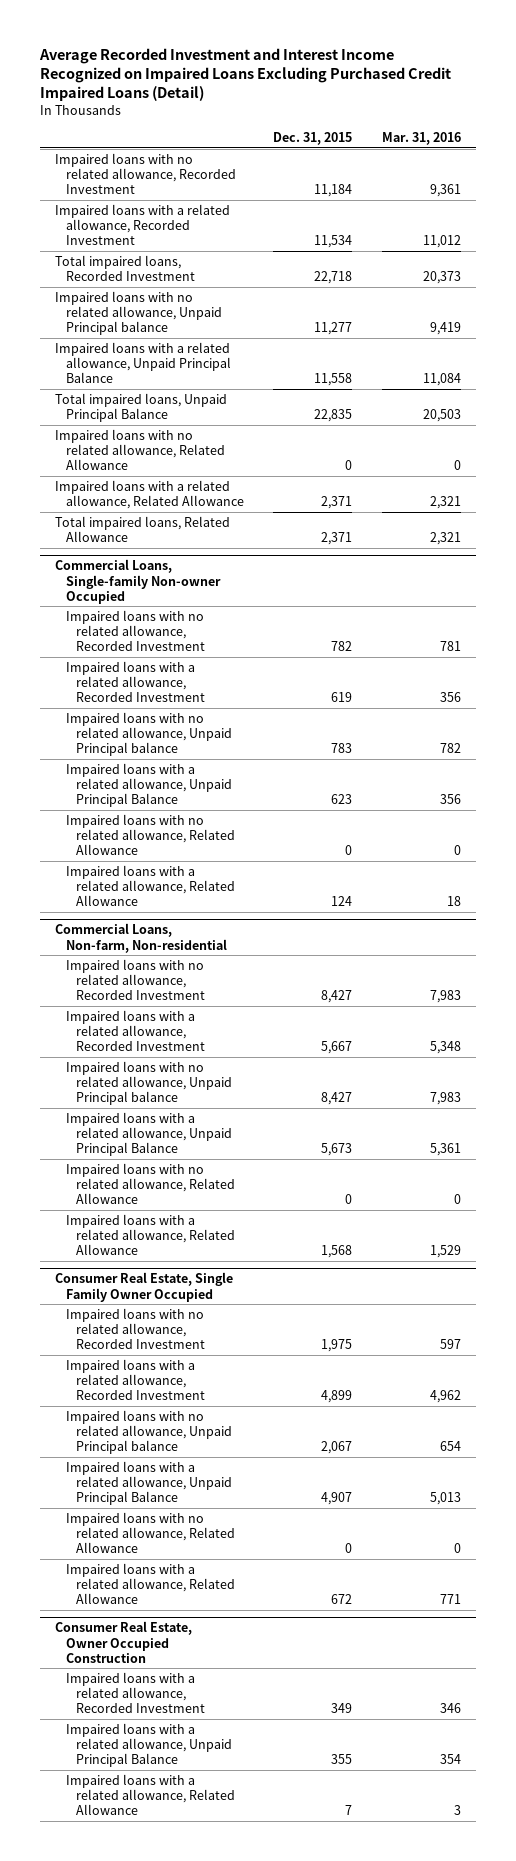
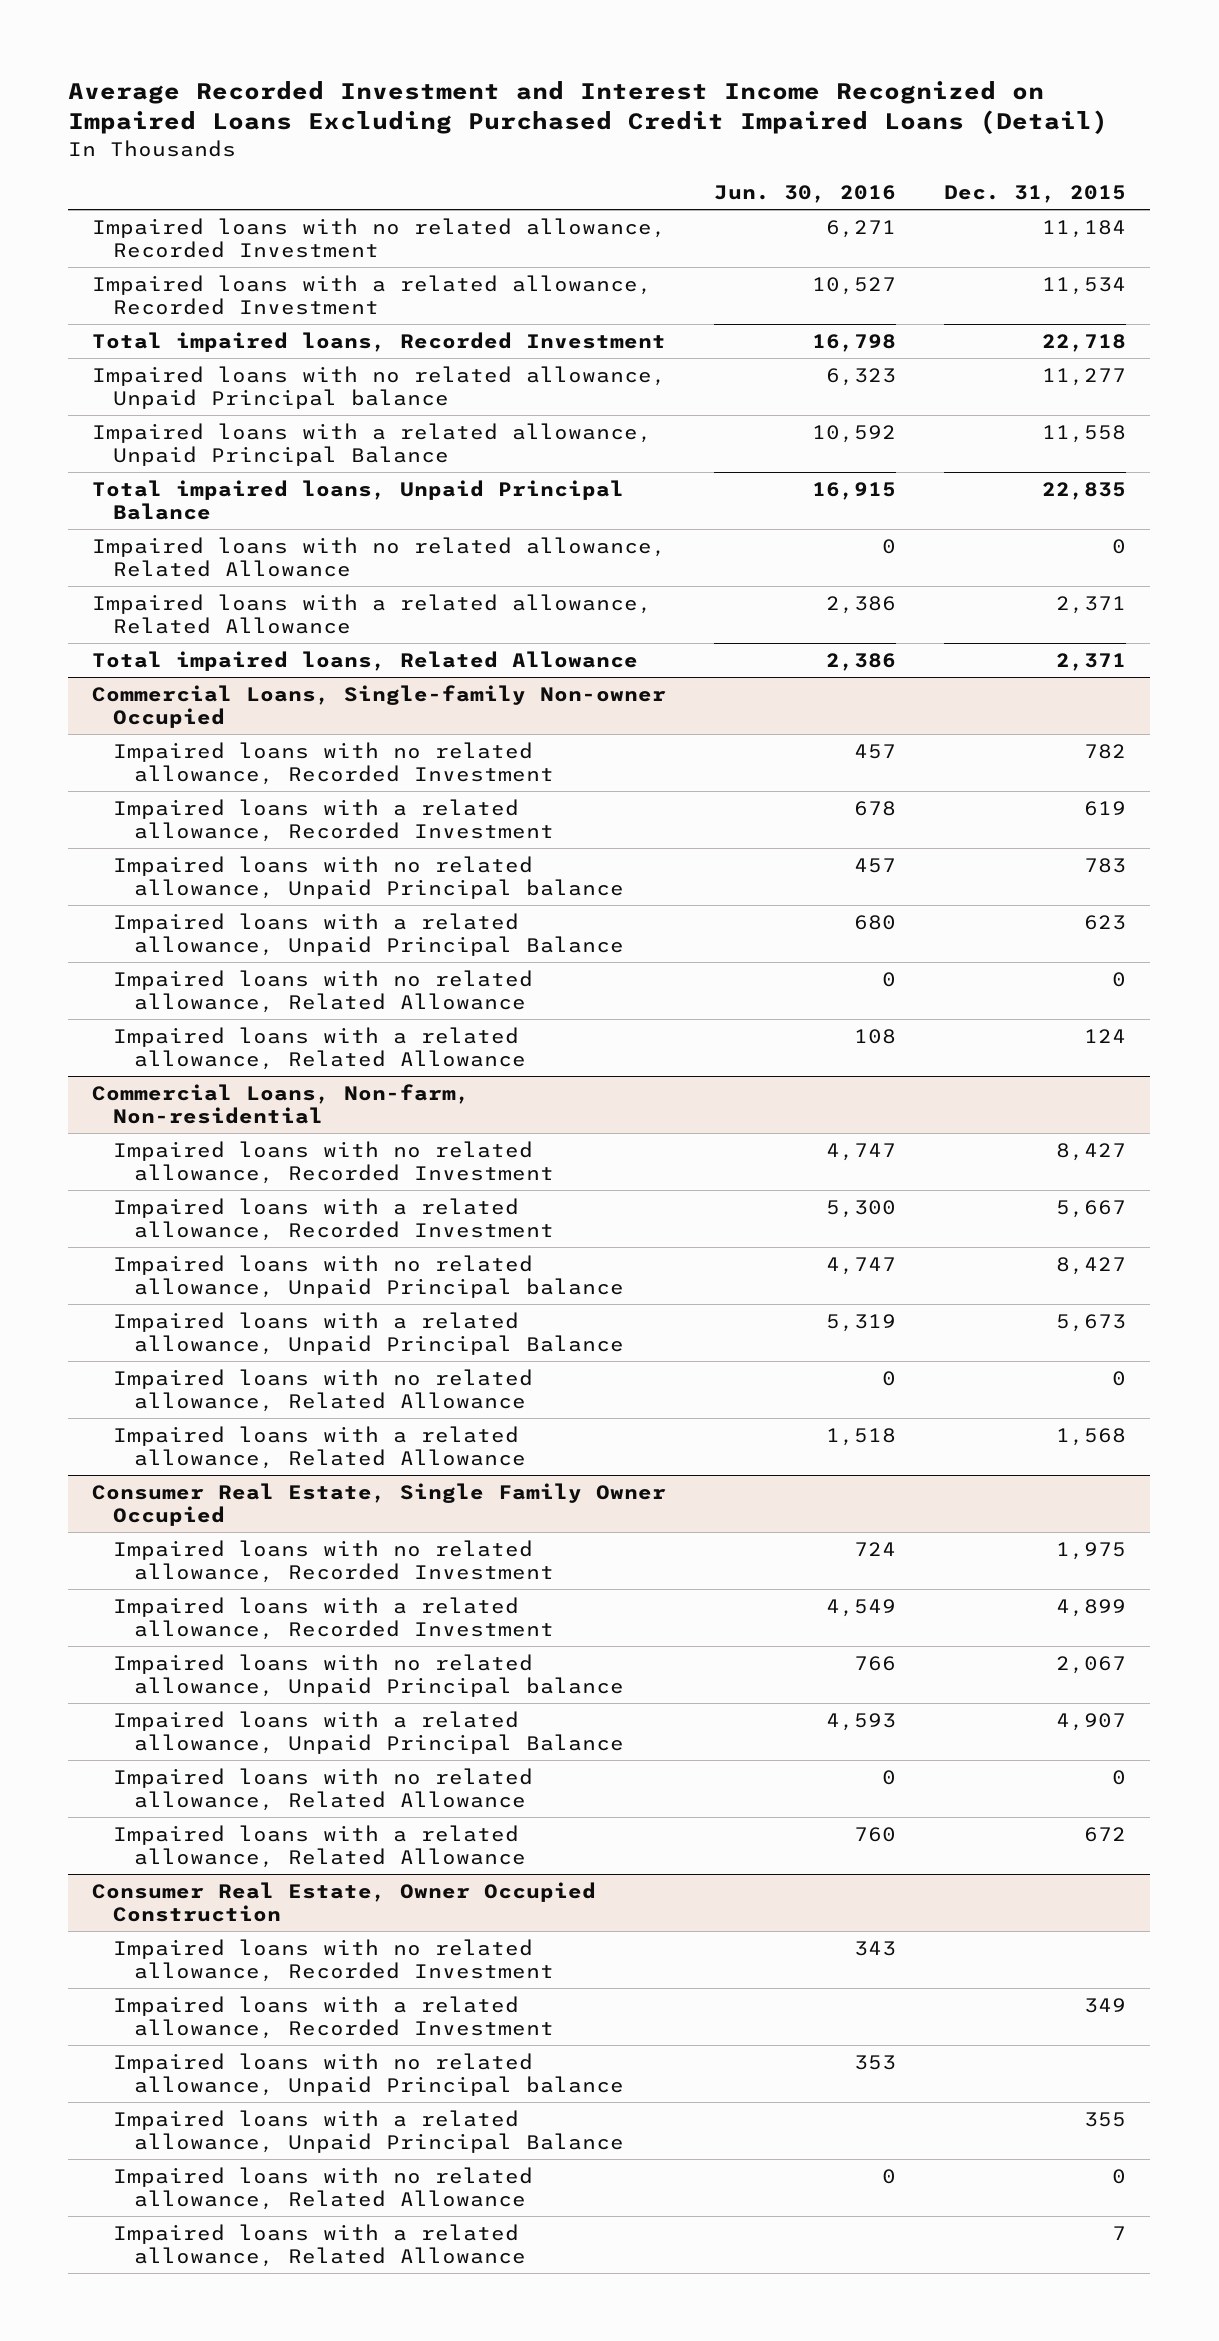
[381,132,461,146] Mar. 31, 2016 -> none
none -> [714,185,897,204] Jun. 30, 2016
none -> [113,1938,555,1982] Impaired loans with no related allowance, Recorded Investment
none -> [113,2052,625,2096] Impaired loans with no related allowance, Unpaid Principal balance
none -> [113,2166,534,2210] Impaired loans with no related allowance, Related Allowance

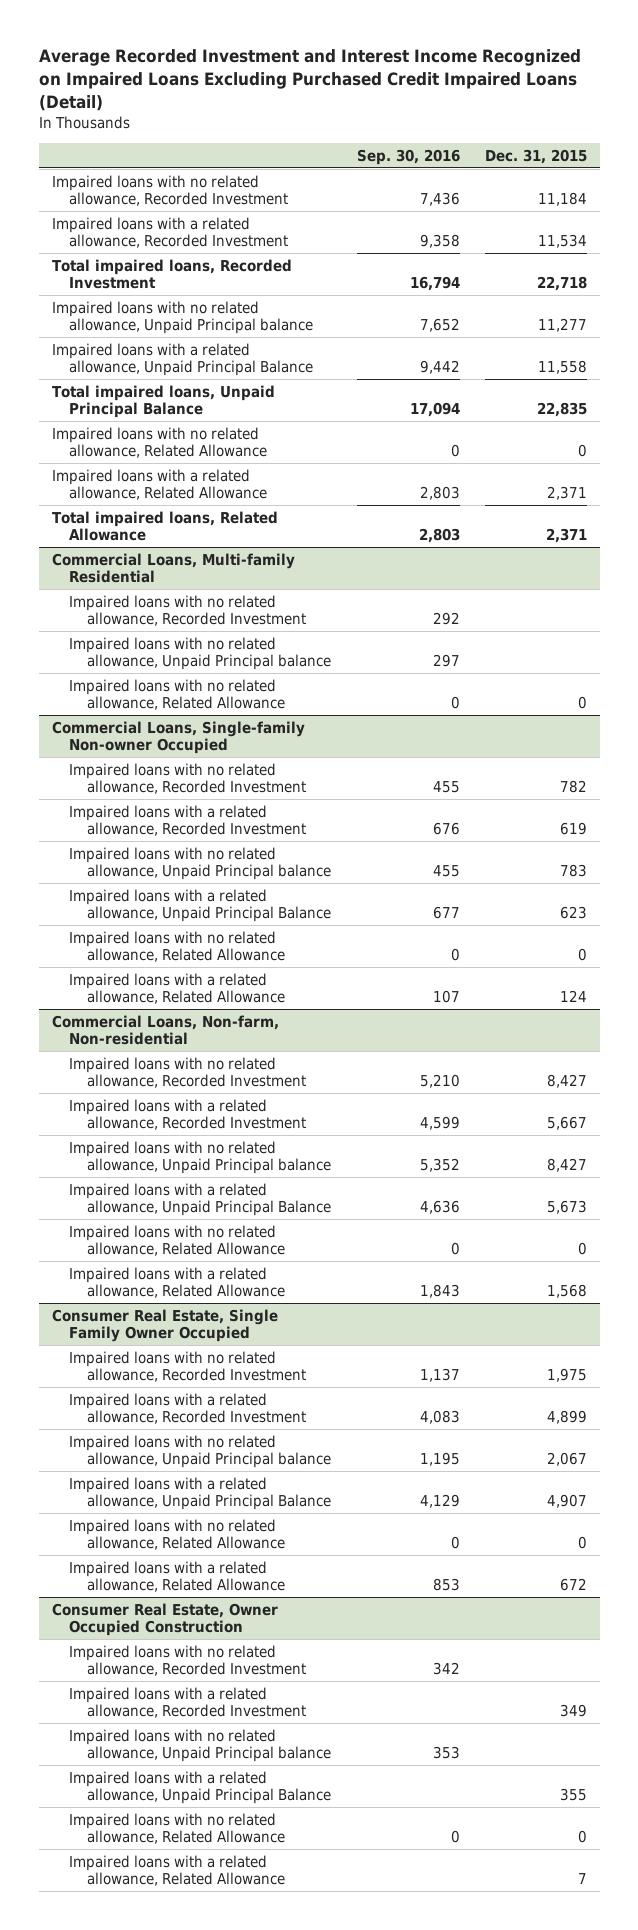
[714,185,897,204] Jun. 30, 2016 -> none
none -> [356,148,460,165] Sep. 30, 2016
none -> [51,552,295,584] Commercial Loans, Multi-family Residential
none -> [69,594,307,627] Impaired loans with no related allowance, Recorded Investment
none -> [69,636,332,671] Impaired loans with no related allowance, Unpaid Principal balance
none -> [69,678,286,711] Impaired loans with no related allowance, Related Allowance

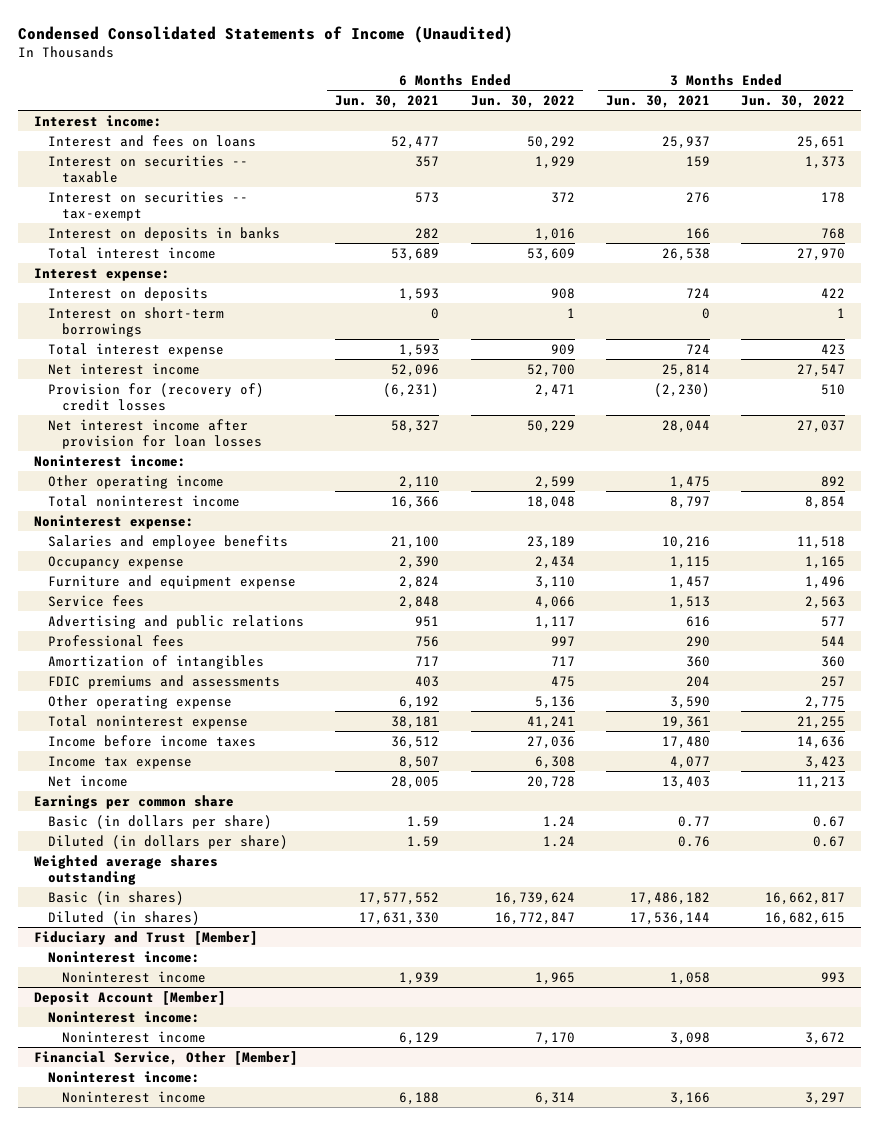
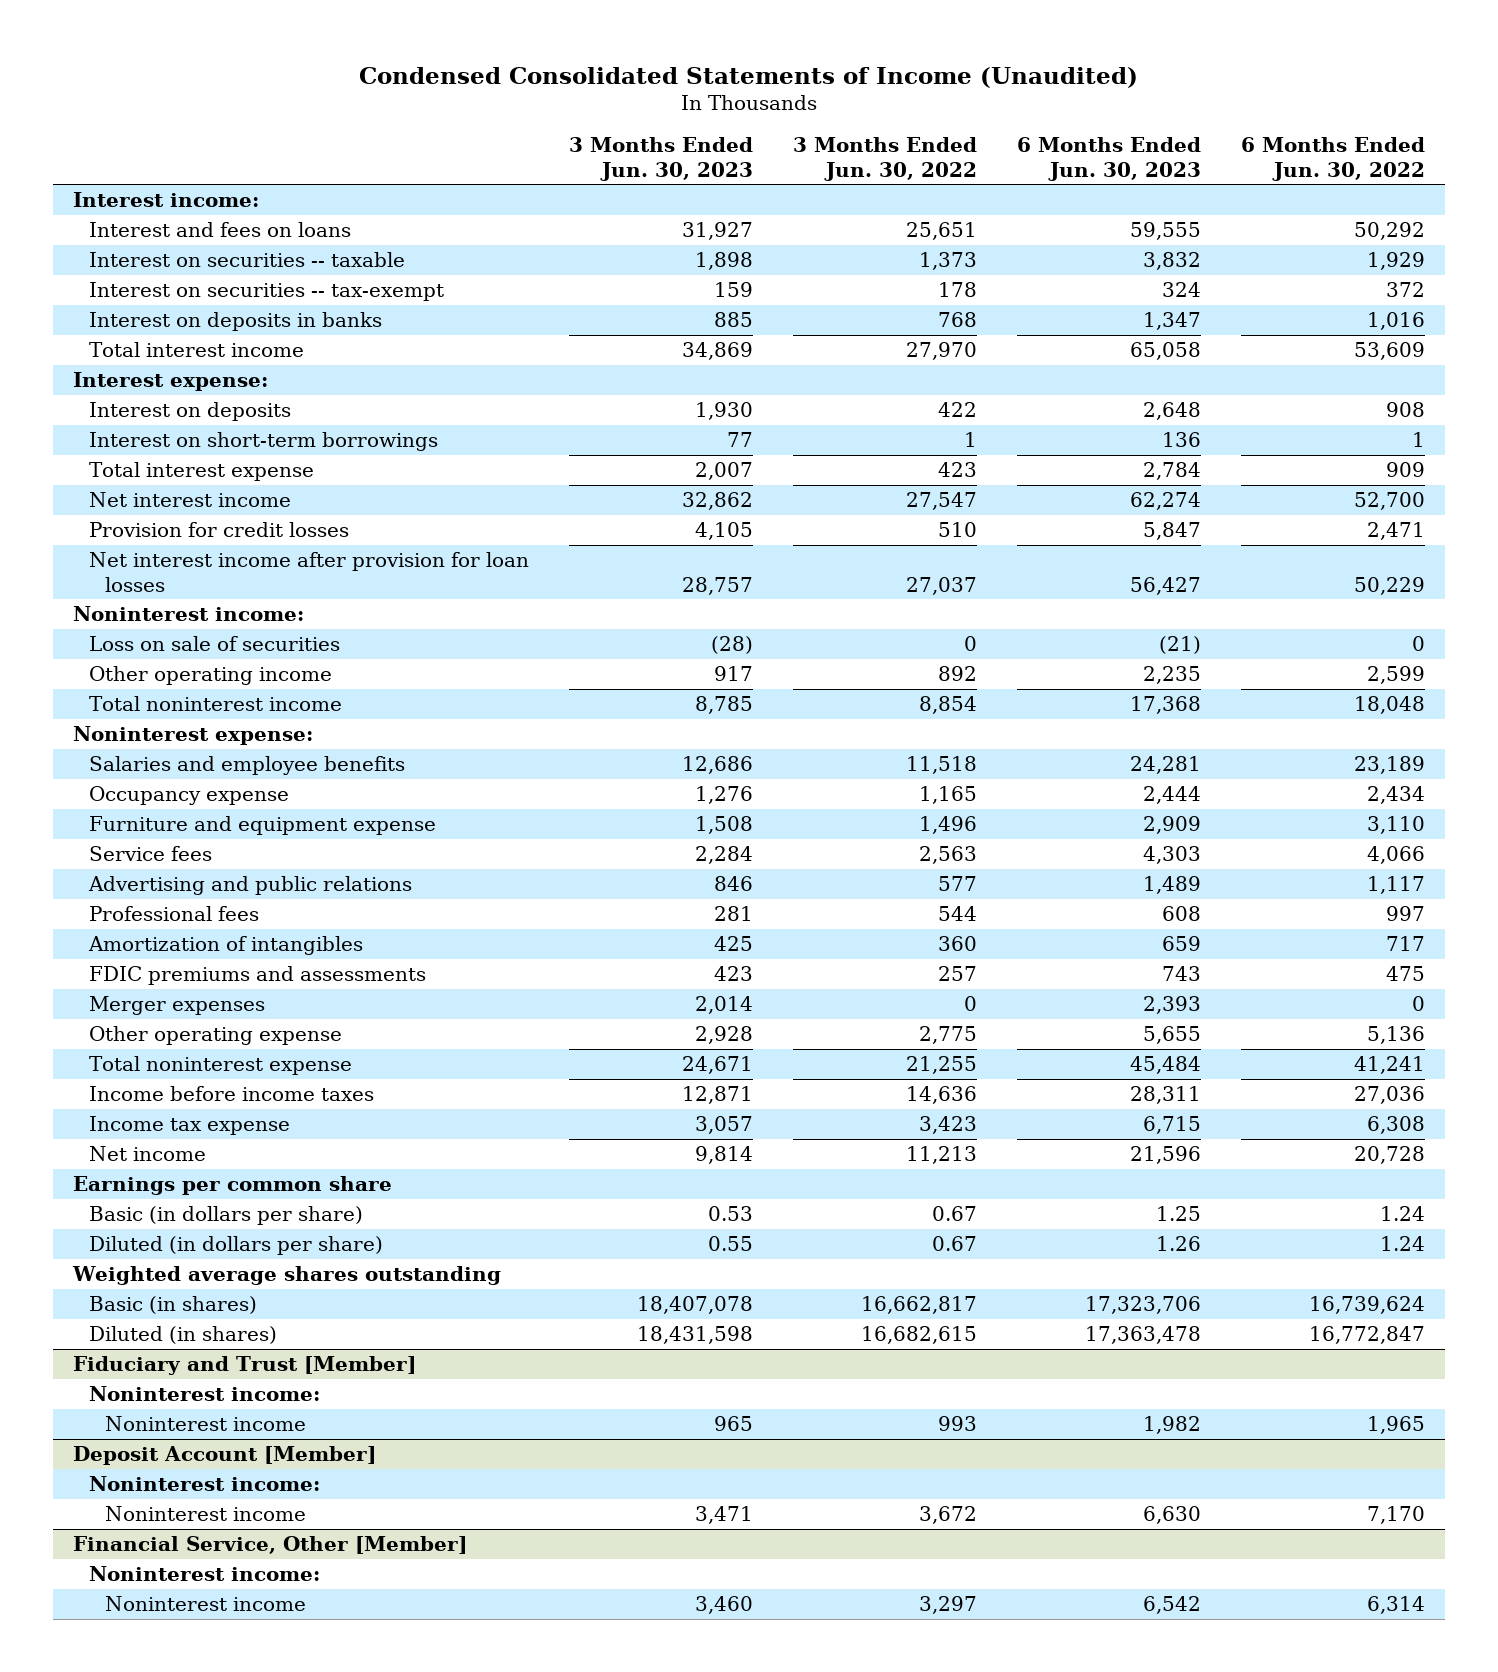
[335,94,440,108] Jun. 30, 2021 -> none
[606,94,711,108] Jun. 30, 2021 -> none
none -> [568,137,753,181] 3 Months Ended Jun. 30, 2023
none -> [1016,137,1201,181] 6 Months Ended Jun. 30, 2023
[47,382,264,411] Provision for (recovery of) credit losses -> [88,522,349,538] Provision for credit losses
none -> [88,636,340,652] Loss on sale of securities
none -> [88,996,265,1016] Merger expenses

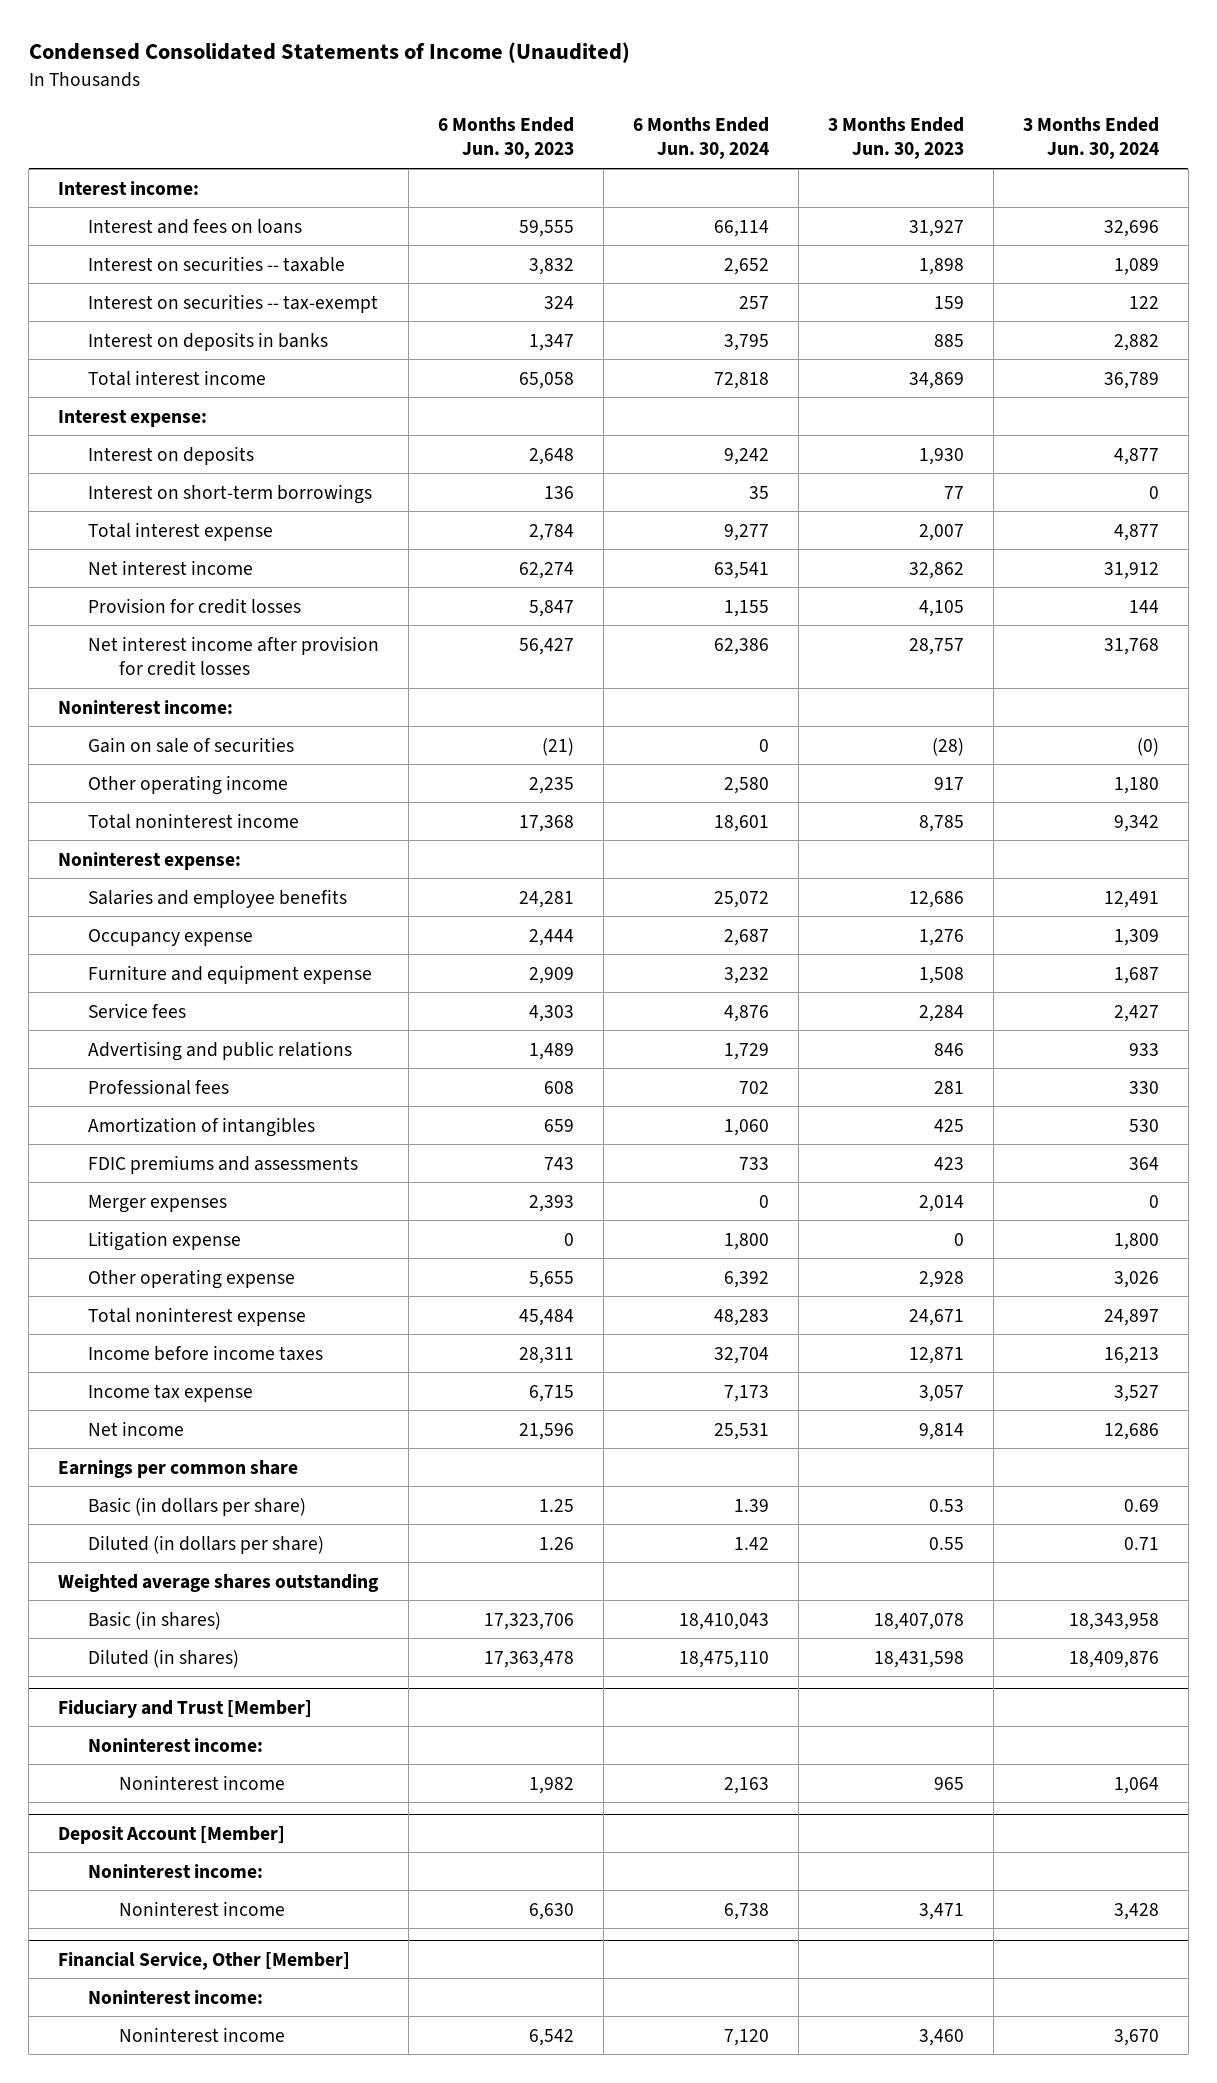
[792,137,977,181] 3 Months Ended Jun. 30, 2022 -> none
[1240,137,1425,181] 6 Months Ended Jun. 30, 2022 -> none
none -> [633,117,770,160] 6 Months Ended Jun. 30, 2024
none -> [1022,117,1159,160] 3 Months Ended Jun. 30, 2024
[88,552,529,592] Net interest income after provision for loan losses -> [88,635,380,676] Net interest income after provision for credit losses
[88,636,340,652] Loss on sale of securities -> [88,736,295,753] Gain on sale of securities
none -> [88,1230,242,1251] Litigation expense

